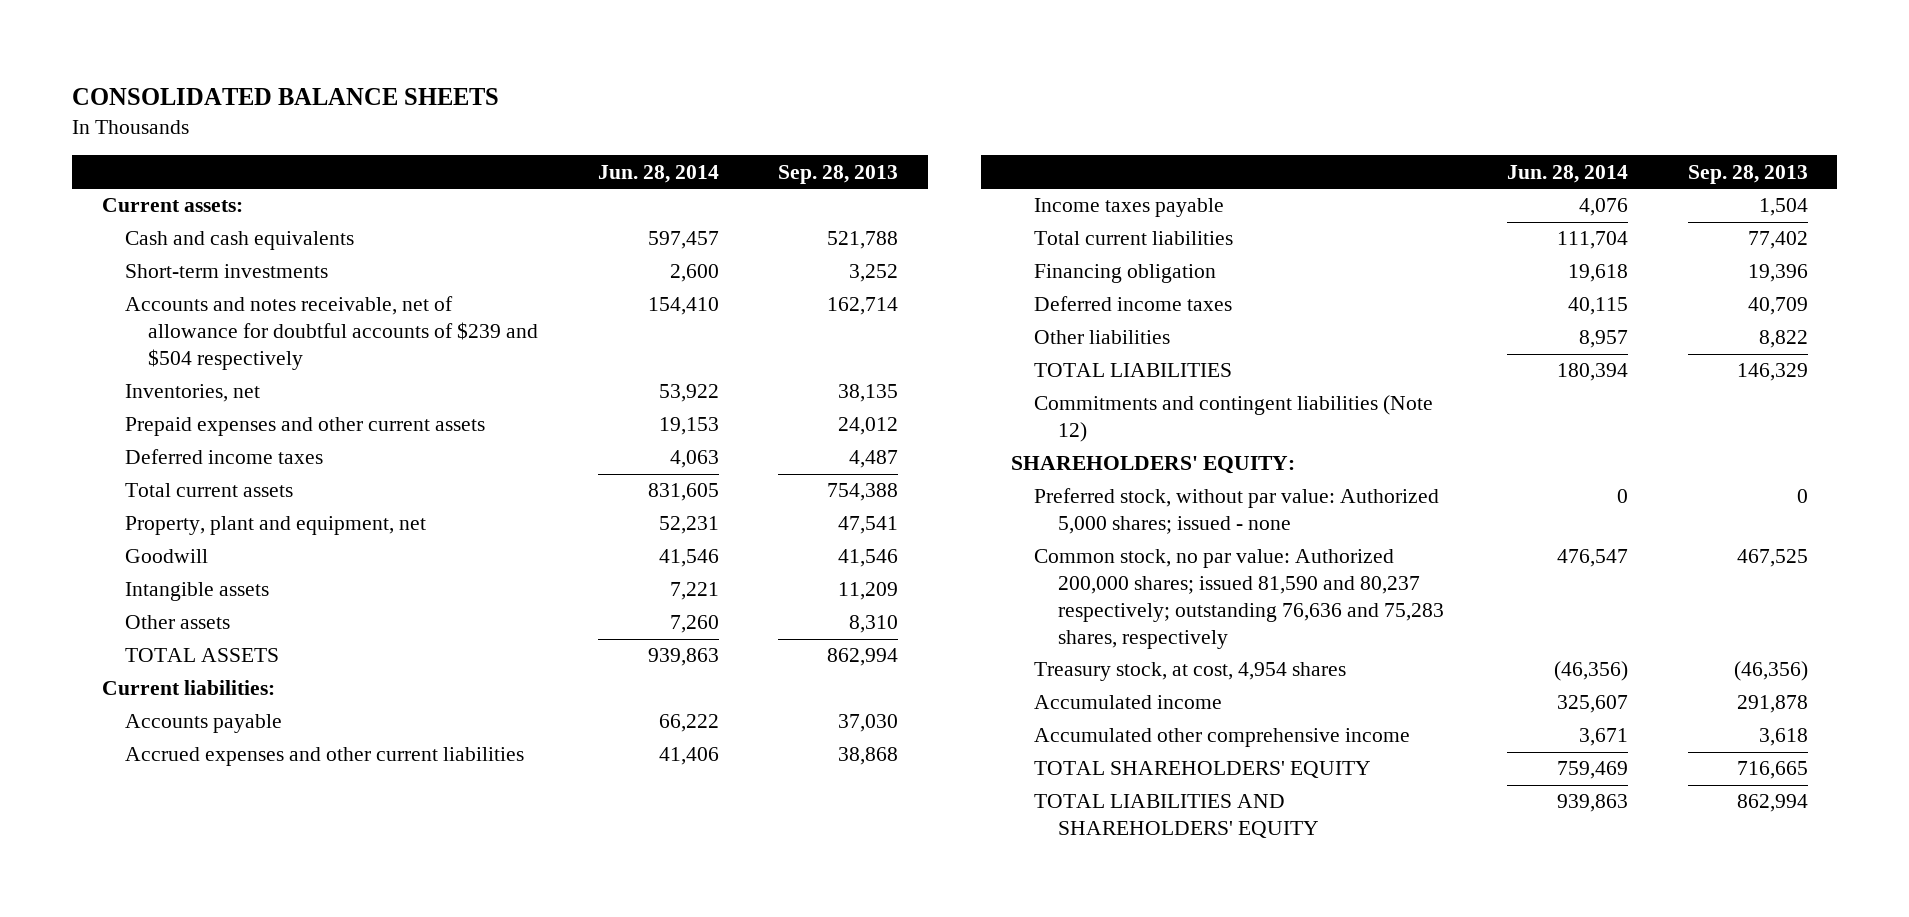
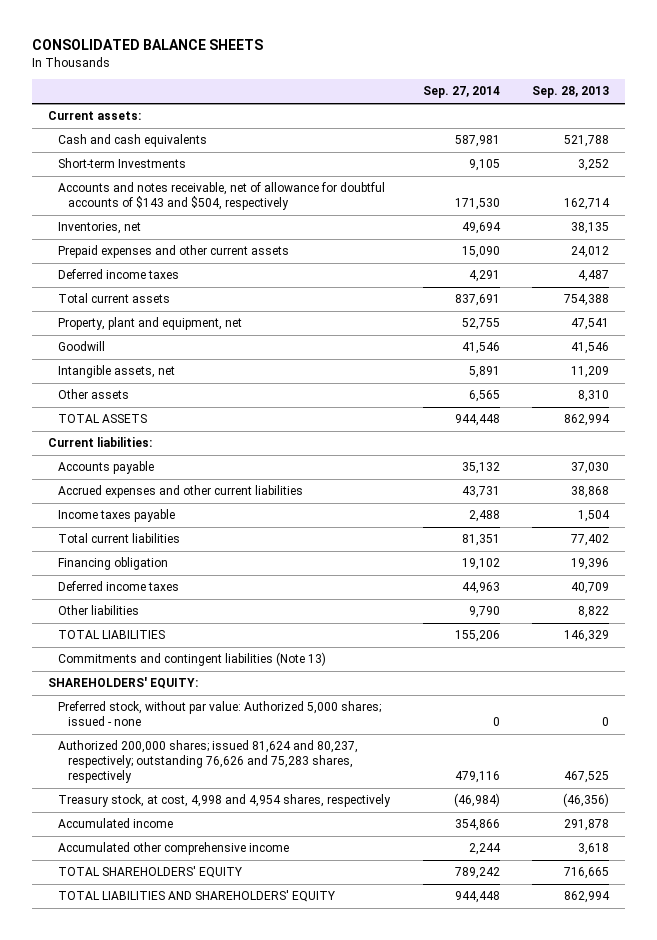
[597,164,719,183] Jun. 28, 2014 -> none
none -> [422,86,500,99] Sep. 27, 2014
[125,264,329,279] Short-term investments -> [58,158,187,169] Short-term Investments
[125,296,539,371] Accounts and notes receivable, net of allowance for doubtful accounts of $239 and $504 respectively -> [58,182,386,211] Accounts and notes receivable, net of allowance for doubtful accounts of $143 and $504, respectively
[125,582,270,602] Intangible assets -> [58,365,176,379] Intangible assets, net
[1034,395,1434,443] Commitments and contingent liabilities (Note 12) -> [58,652,327,667] Commitments and contingent liabilities (Note 13)
[1034,549,1444,649] Common stock, no par value: Authorized 200,000 shares; issued 81,590 and 80,237 respectively; outstanding 76,636 and 75,283 shares, respectively -> [58,740,359,784] Authorized 200,000 shares; issued 81,624 and 80,237, respectively; outstanding 76,626 and 75,283 shares, respectively
[1034,662,1347,682] Treasury stock, at cost, 4,954 shares -> [58,794,392,808] Treasury stock, at cost, 4,998 and 4,954 shares, respectively

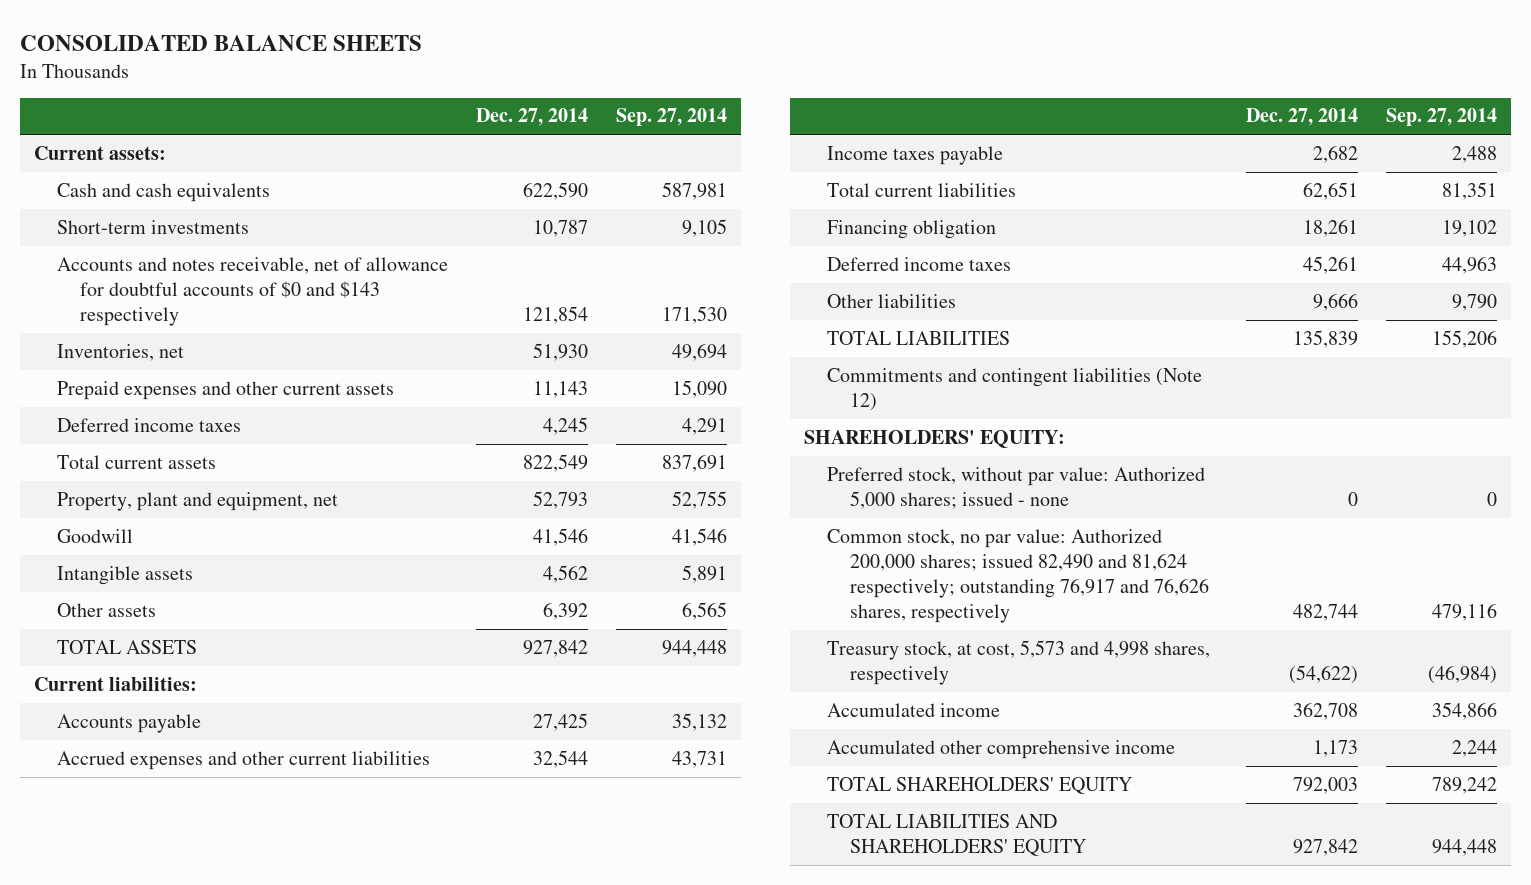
[532,86,610,99] Sep. 28, 2013 -> none
none -> [475,108,588,127] Dec. 27, 2014
[58,158,187,169] Short-term Investments -> [57,219,250,234] Short-term investments
[58,182,386,211] Accounts and notes receivable, net of allowance for doubtful accounts of $143 and $504, respectively -> [57,256,449,327] Accounts and notes receivable, net of allowance for doubtful accounts of $0 and $143 respectively
[58,365,176,379] Intangible assets, net -> [57,565,194,585] Intangible assets
[58,652,327,667] Commitments and contingent liabilities (Note 13) -> [827,367,1203,412] Commitments and contingent liabilities (Note 12)
[58,740,359,784] Authorized 200,000 shares; issued 81,624 and 80,237, respectively; outstanding 76,626 and 75,283 shares, respectively -> [827,528,1210,624] Common stock, no par value: Authorized 200,000 shares; issued 82,490 and 81,624 respectively; outstanding 76,917 and 76,626 shares, respectively
[58,794,392,808] Treasury stock, at cost, 4,998 and 4,954 shares, respectively -> [827,639,1211,686] Treasury stock, at cost, 5,573 and 4,998 shares, respectively

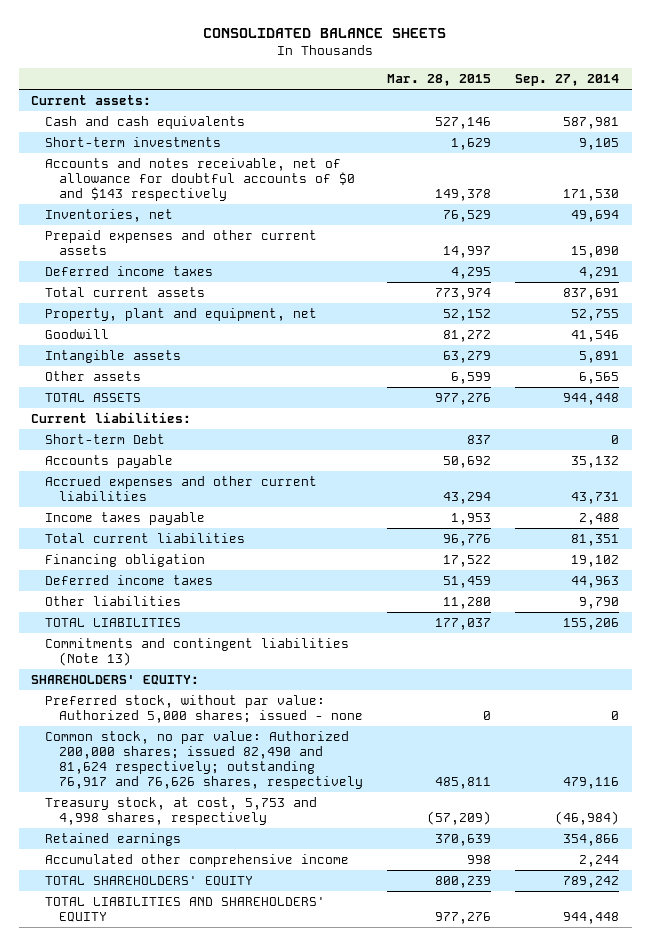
[475,108,588,127] Dec. 27, 2014 -> none
none -> [387,73,492,86] Mar. 28, 2015
none -> [44,434,165,445] Short-term Debt
[827,367,1203,412] Commitments and contingent liabilities (Note 12) -> [44,638,349,667] Commitments and contingent liabilities (Note 13)
[827,639,1211,686] Treasury stock, at cost, 5,573 and 4,998 shares, respectively -> [44,797,317,826] Treasury stock, at cost, 5,753 and 4,998 shares, respectively
[827,702,1001,717] Accumulated income -> [44,833,181,847] Retained earnings

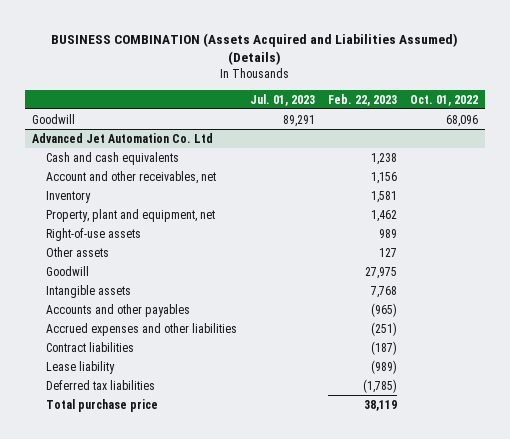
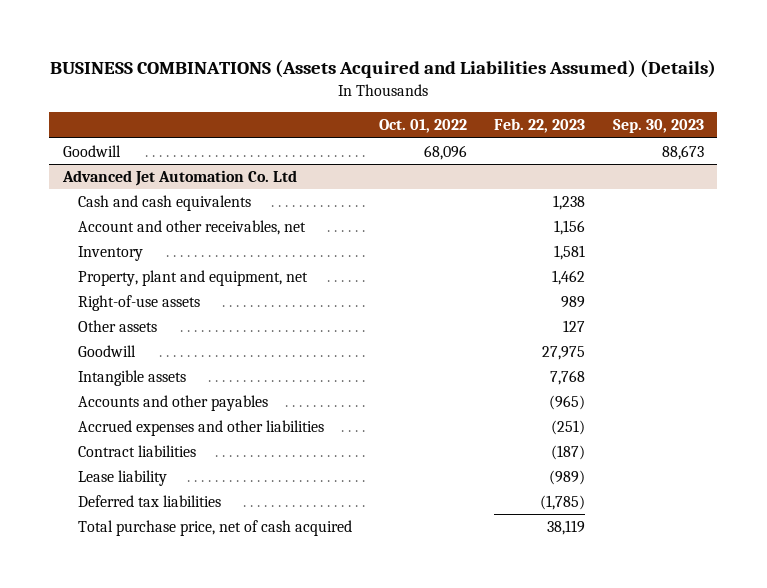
[51,32,459,66] BUSINESS COMBINATION (Assets Acquired and Liabilities Assumed) (Details) -> [50,60,717,79] BUSINESS COMBINATIONS (Assets Acquired and Liabilities Assumed) (Details)
[250,93,316,106] Jul. 01, 2023 -> none
none -> [612,119,704,134] Sep. 30, 2023
[45,398,158,412] Total purchase price -> [77,520,352,537] Total purchase price, net of cash acquired

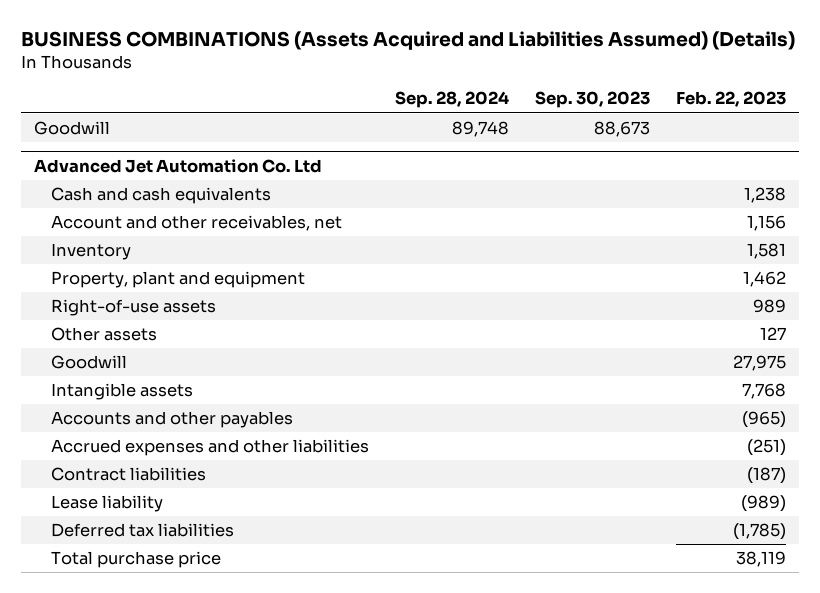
[378,119,467,134] Oct. 01, 2022 -> none
none -> [395,91,510,109] Sep. 28, 2024
[77,270,308,287] Property, plant and equipment, net -> [51,271,306,289] Property, plant and equipment
[77,520,352,537] Total purchase price, net of cash acquired -> [51,551,222,569] Total purchase price

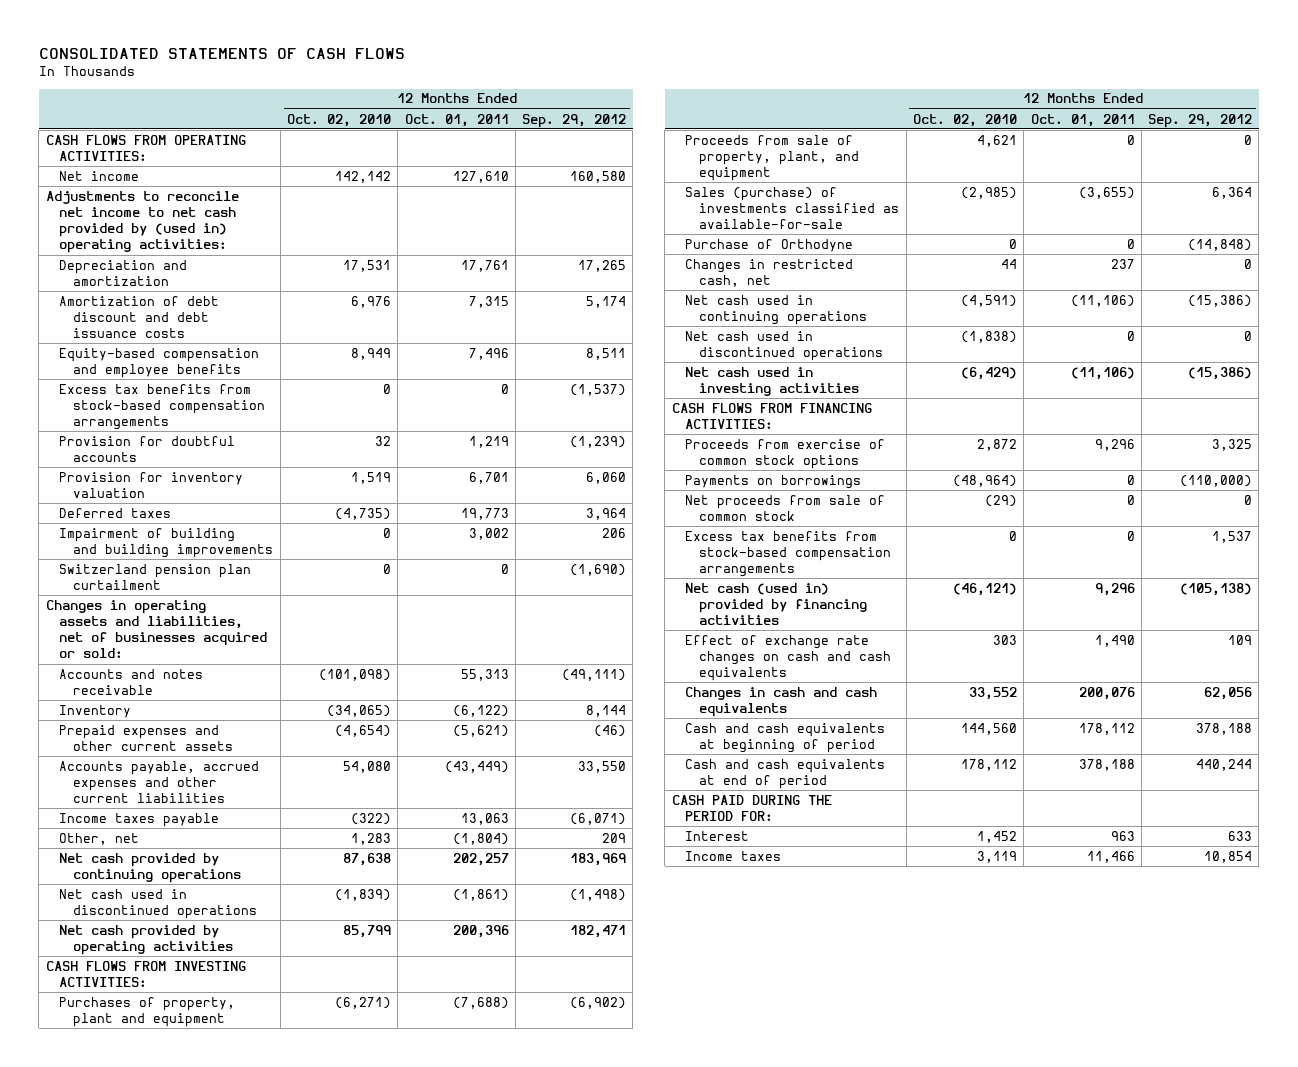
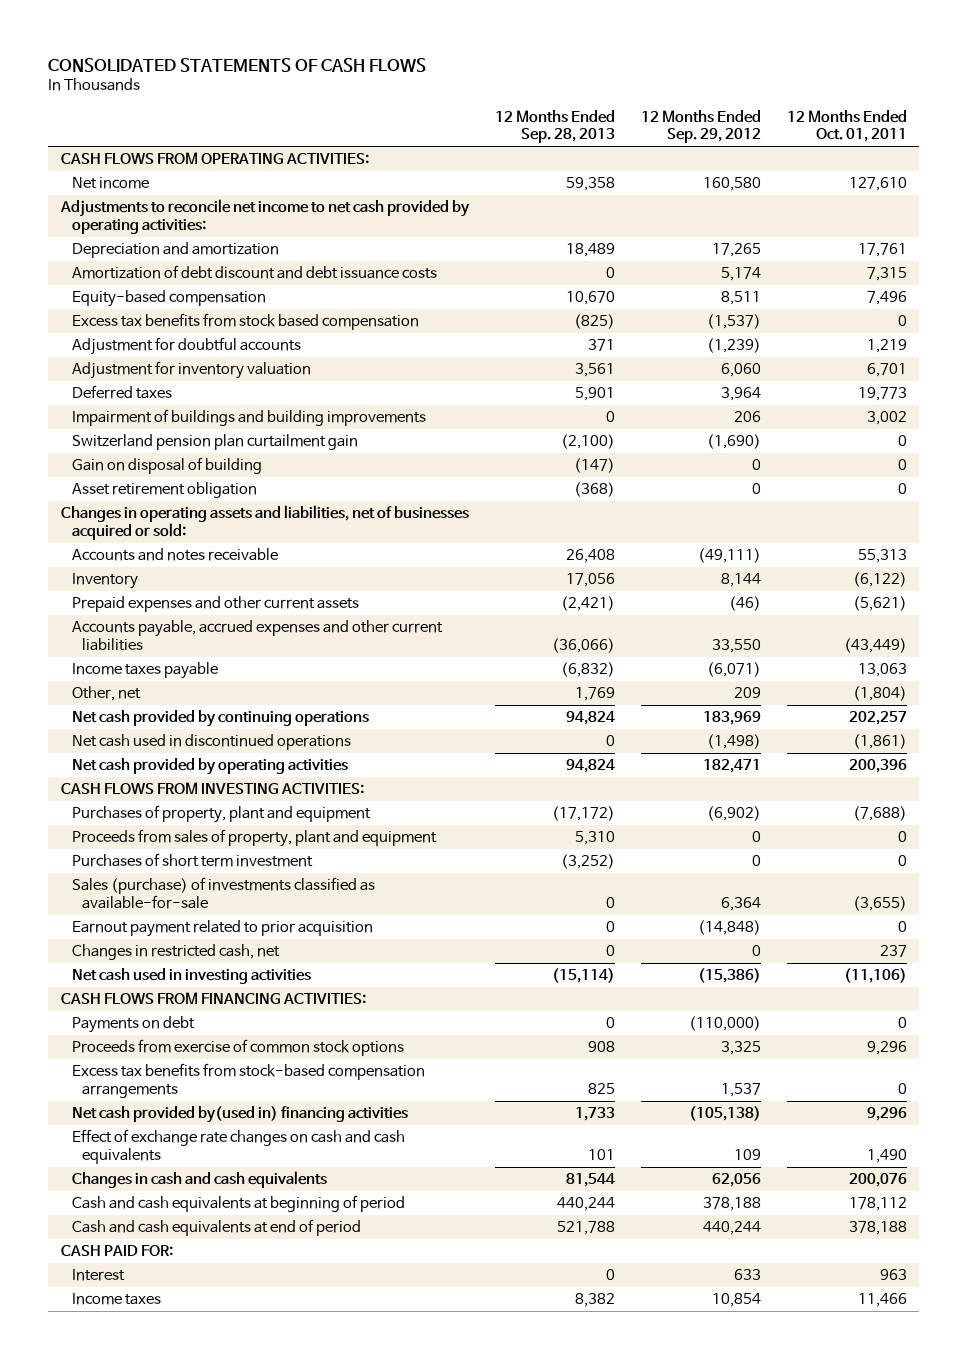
[286,113,391,127] Oct. 02, 2010 -> none
none -> [494,110,615,144] 12 Months Ended Sep. 28, 2013
[45,190,239,254] Adjustments to reconcile net income to net cash provided by (used in) operating activities: -> [60,199,471,234] Adjustments to reconcile net income to net cash provided by operating activities:
[59,347,260,379] Equity-based compensation and employee benefits -> [71,290,266,308] Equity-based compensation
[59,383,266,431] Excess tax benefits from stock-based compensation arrangements -> [71,313,419,331] Excess tax benefits from stock based compensation
[59,435,236,463] Provision for doubtful accounts -> [71,337,301,356] Adjustment for doubtful accounts
[59,471,244,499] Provision for inventory valuation -> [71,361,311,380] Adjustment for inventory valuation
[59,527,274,559] Impairment of building and building improvements -> [71,409,426,427] Impairment of buildings and building improvements
[59,563,252,591] Switzerland pension plan curtailment -> [71,434,358,451] Switzerland pension plan curtailment gain
none -> [71,457,262,475] Gain on disposal of building
none -> [71,482,257,499] Asset retirement obligation
[685,134,860,182] Proceeds from sale of property, plant, and equipment -> [71,829,437,848] Proceeds from sales of property, plant and equipment
none -> [71,853,313,868] Purchases of short term investment
[685,238,854,252] Purchase of Orthodyne -> [71,920,373,938] Earnout payment related to prior acquisition
[685,294,868,326] Net cash used in continuing operations -> none
[685,330,884,362] Net cash used in discontinued operations -> none
none -> [71,1016,195,1034] Payments on debt
[685,474,862,489] Payments on borrowings -> none
[685,494,886,522] Net proceeds from sale of common stock -> none
[685,582,868,626] Net cash (used in) provided by financing activities -> [71,1106,408,1124] Net cash provided by(used in) financing activities
[671,794,832,822] CASH PAID DURING THE PERIOD FOR: -> [61,1245,174,1257] CASH PAID FOR:

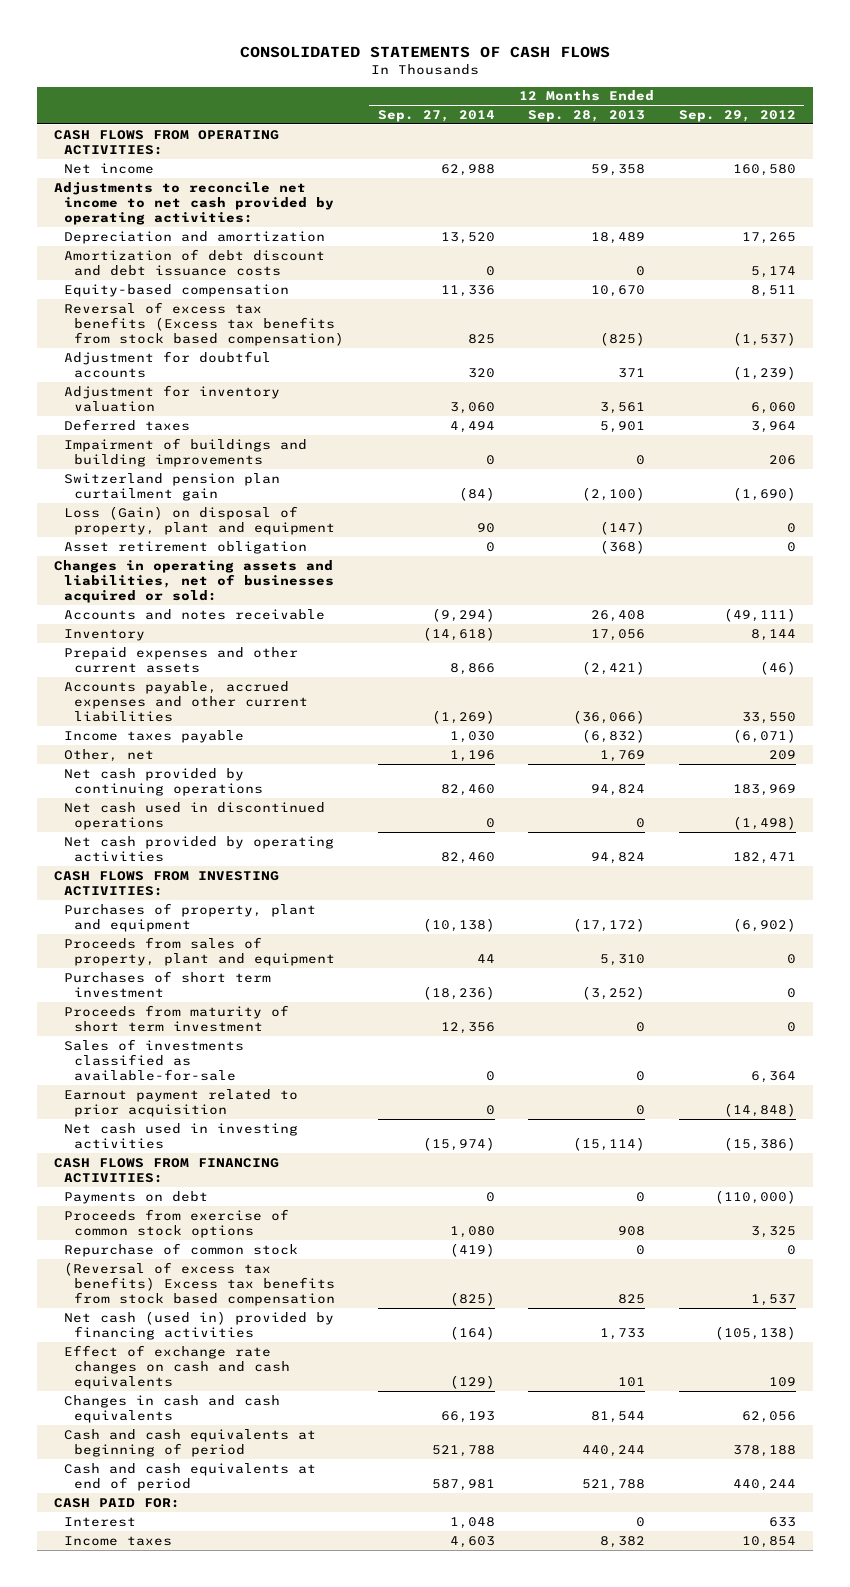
[786,110,907,143] 12 Months Ended Oct. 01, 2011 -> none
none -> [377,109,495,122] Sep. 27, 2014
[71,313,419,331] Excess tax benefits from stock based compensation -> [63,301,345,346] Reversal of excess tax benefits (Excess tax benefits from stock based compensation)
[71,457,262,475] Gain on disposal of building -> [63,505,336,535] Loss (Gain) on disposal of property, plant and equipment
none -> [63,1004,289,1032] Proceeds from maturity of short term investment
[71,877,375,909] Sales (purchase) of investments classified as available-for-sale -> [63,1038,244,1081] Sales of investments classified as available-for-sale
[71,944,280,961] Changes in restricted cash, net -> none
none -> [63,1242,298,1257] Repurchase of common stock
[71,1063,425,1098] Excess tax benefits from stock-based compensation arrangements -> [63,1261,336,1306] (Reversal of excess tax benefits) Excess tax benefits from stock based compensation
[71,1106,408,1124] Net cash provided by(used in) financing activities -> [63,1310,334,1340] Net cash (used in) provided by financing activities

